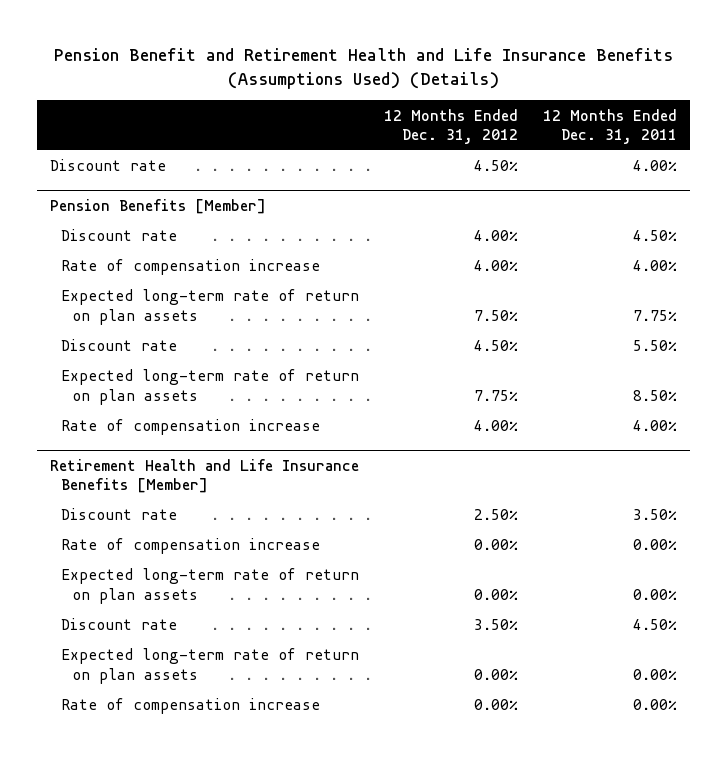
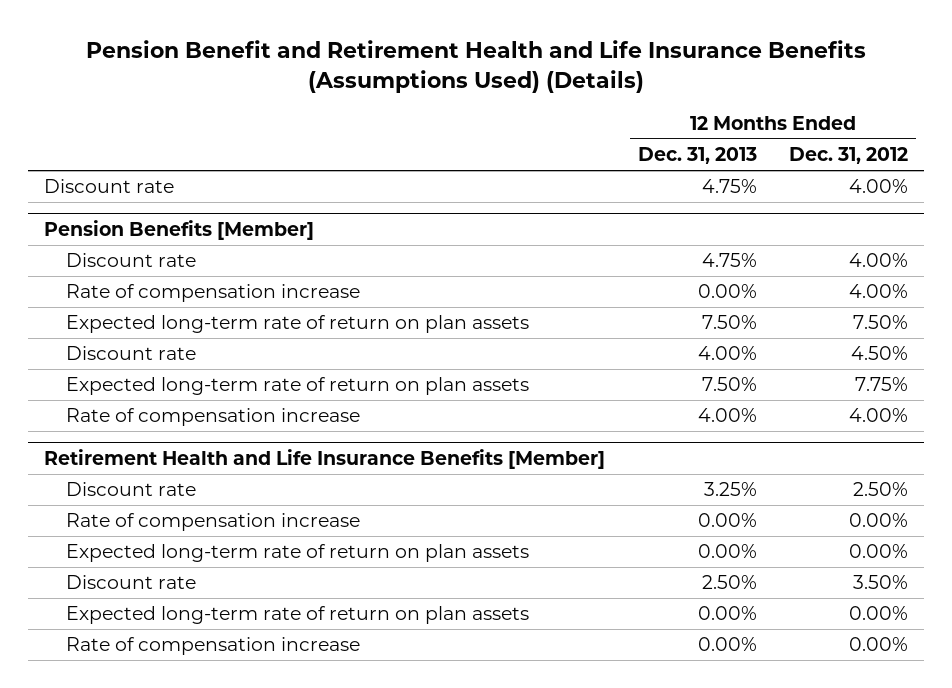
[543,108,678,145] 12 Months Ended Dec. 31, 2011 -> none
none -> [637,147,757,165] Dec. 31, 2013
[474,160,519,172] 4.50% -> [848,179,908,194] 4.00%

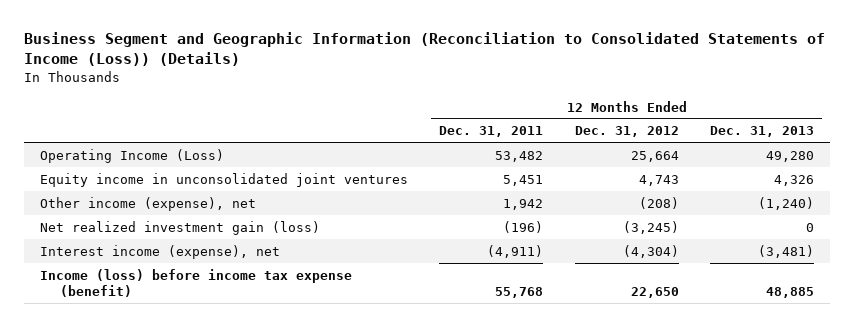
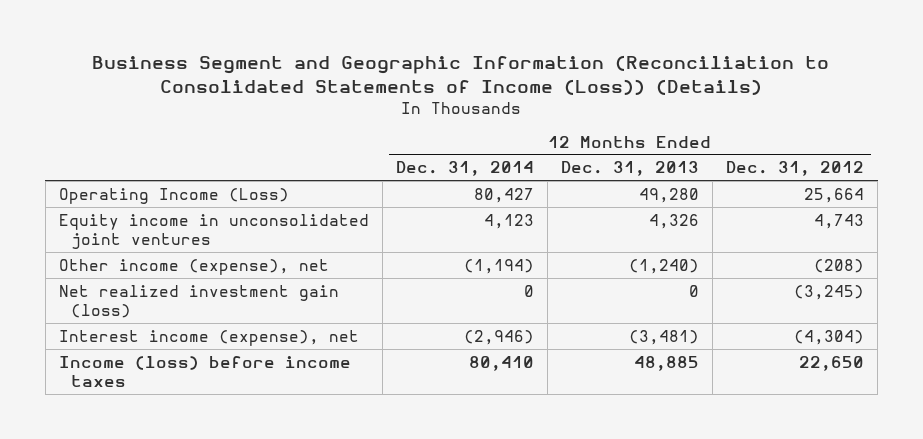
[439,126,544,138] Dec. 31, 2011 -> none
none -> [395,161,534,177] Dec. 31, 2014
[39,268,352,298] Income (loss) before income tax expense (benefit) -> [58,355,351,388] Income (loss) before income taxes

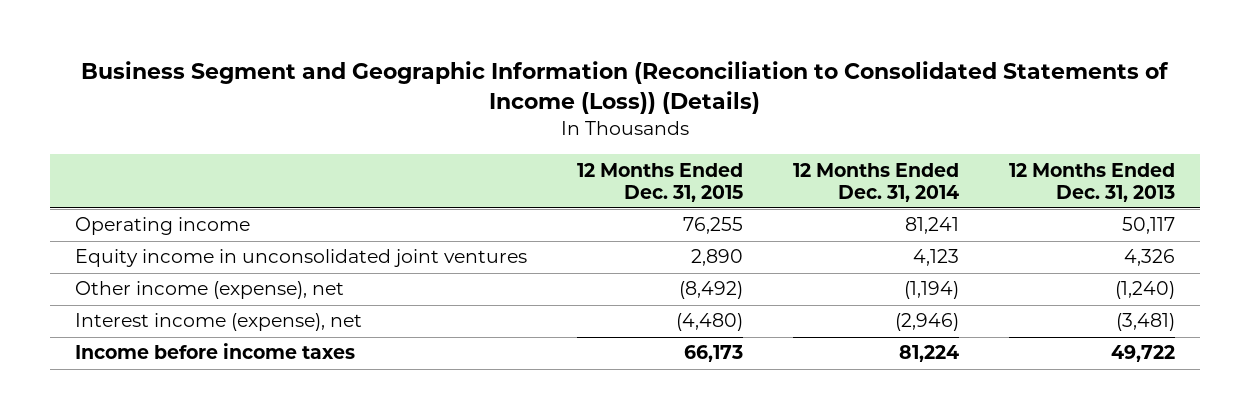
[726,161,865,177] Dec. 31, 2012 -> none
none -> [576,162,743,202] 12 Months Ended Dec. 31, 2015
[58,187,289,204] Operating Income (Loss) -> [74,217,250,236] Operating income
[473,187,534,203] 80,427 -> [904,217,959,235] 81,241
[638,187,699,203] 49,280 -> [1122,217,1176,235] 50,117
[58,284,339,319] Net realized investment gain (loss) -> none
[58,355,351,388] Income (loss) before income taxes -> [74,343,355,360] Income before income taxes
[468,355,534,371] 80,410 -> [898,345,959,363] 81,224
[633,355,699,371] 48,885 -> [1111,345,1176,363] 49,722

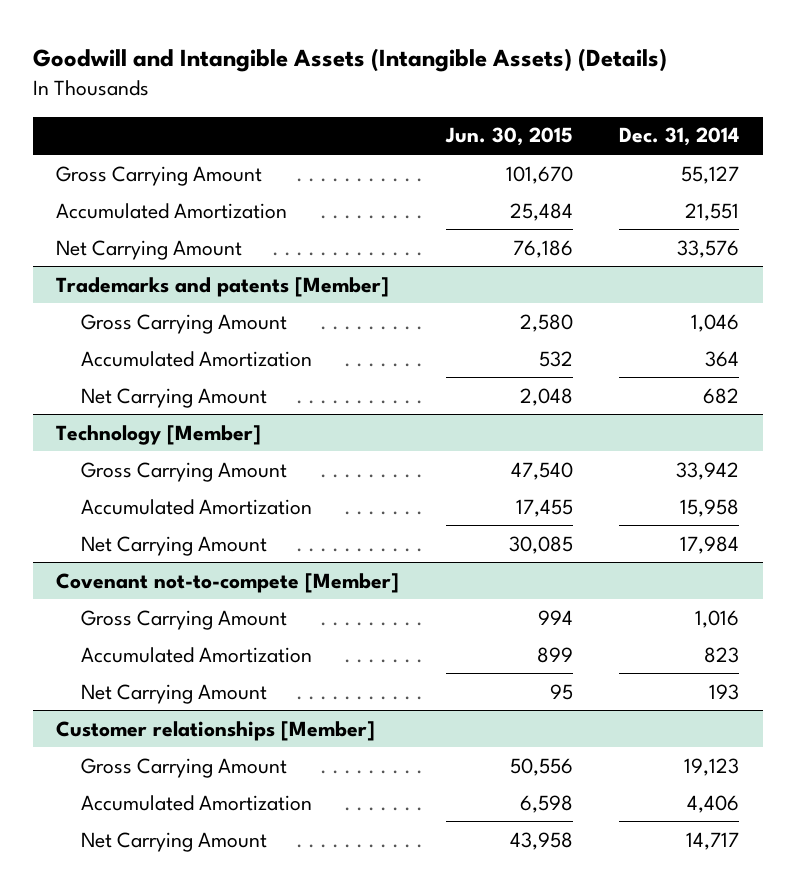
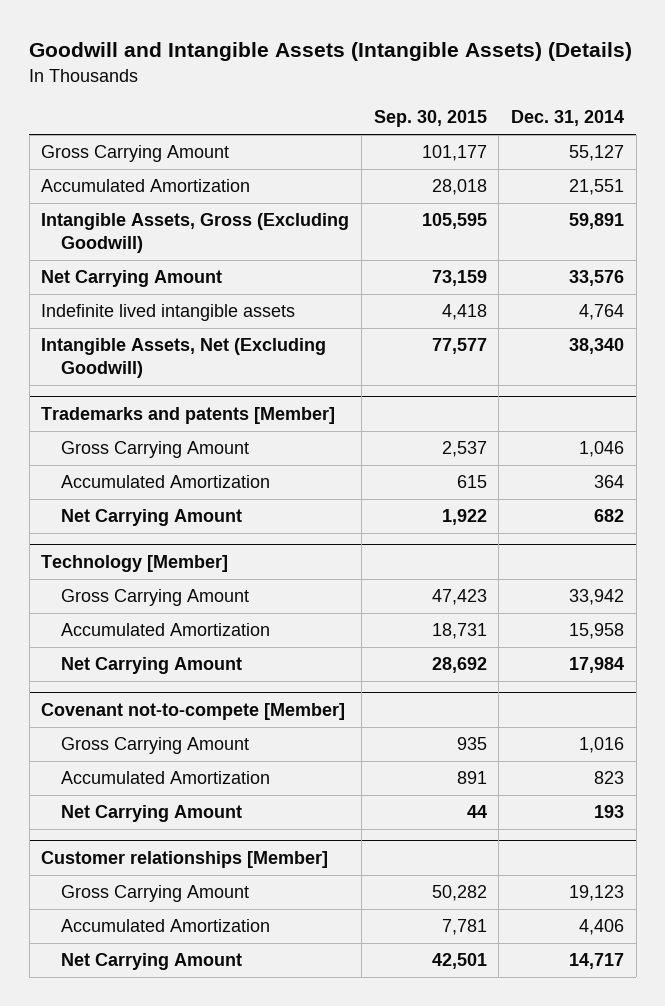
[444,127,573,147] Jun. 30, 2015 -> none
none -> [373,110,487,128] Sep. 30, 2015
none -> [41,213,350,253] Intangible Assets, Gross (Excluding Goodwill)
none -> [41,304,296,322] Indefinite lived intangible assets
none -> [41,338,327,378] Intangible Assets, Net (Excluding Goodwill)

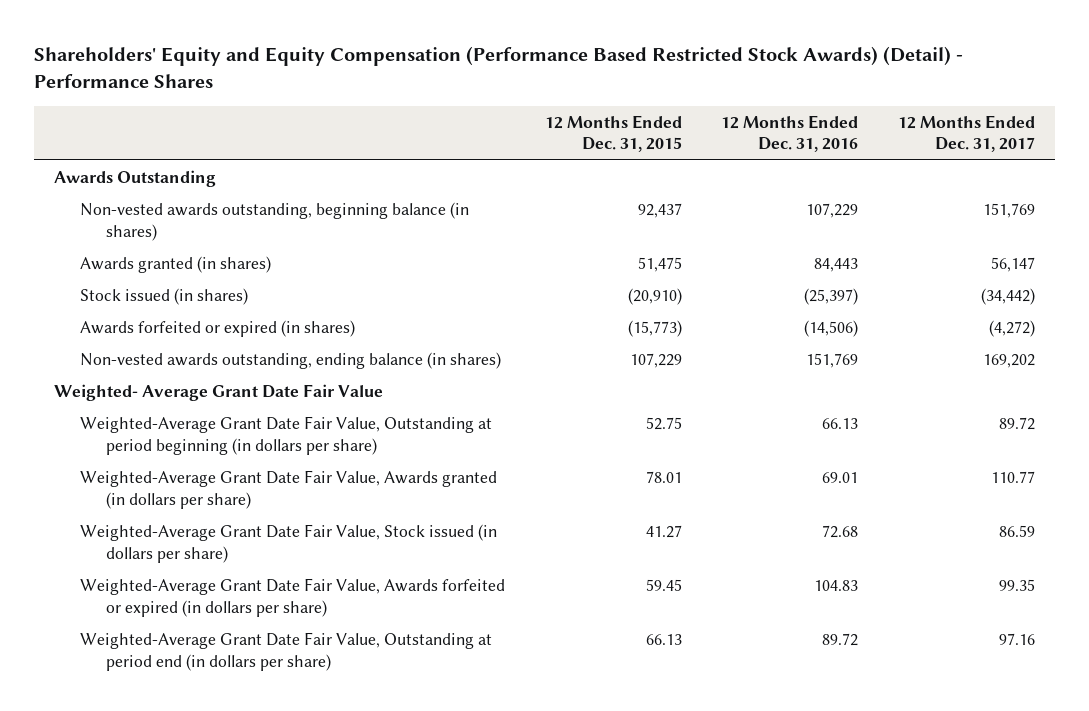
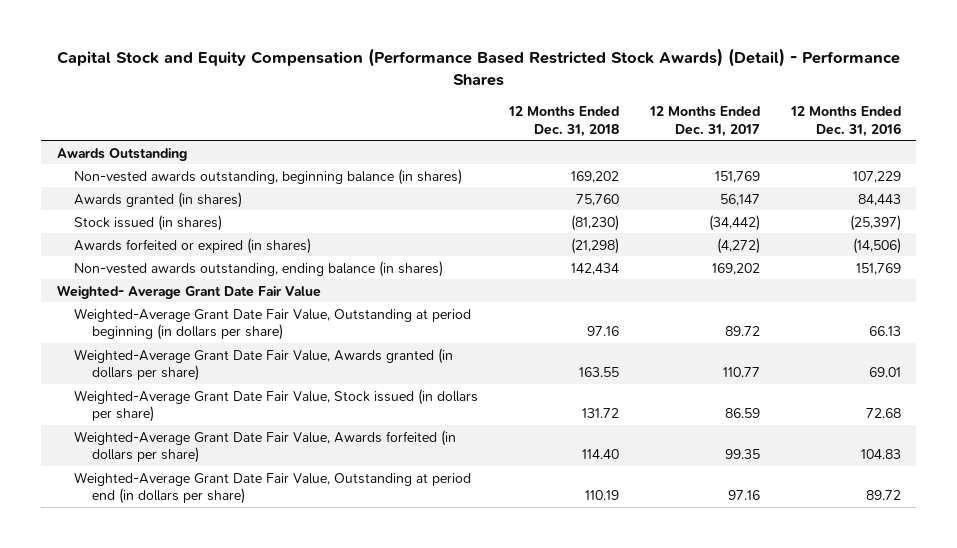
[34,46,964,89] Shareholders' Equity and Equity Compensation (Performance Based Restricted Stock Awards) (Detail) - Performance Shares -> [56,48,900,87] Capital Stock and Equity Compensation (Performance Based Restricted Stock Awards) (Detail) - Performance Shares
[544,114,682,153] 12 Months Ended Dec. 31, 2015 -> none
none -> [508,105,620,137] 12 Months Ended Dec. 31, 2018
[80,577,506,617] Weighted-Average Grant Date Fair Value, Awards forfeited or expired (in dollars per share) -> [74,429,457,464] Weighted-Average Grant Date Fair Value, Awards forfeited (in dollars per share)

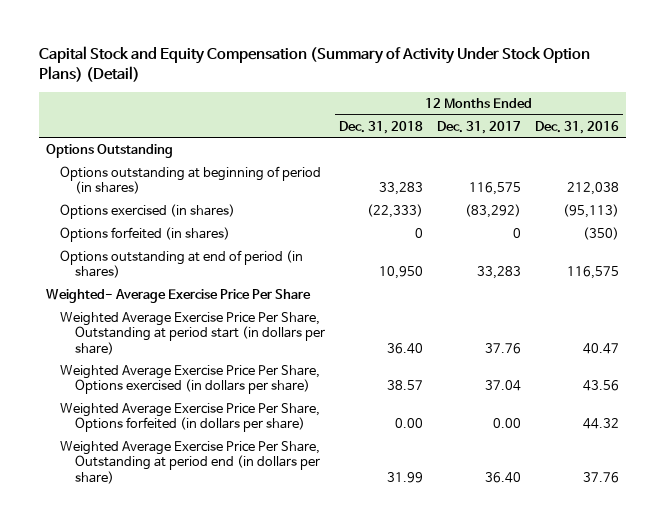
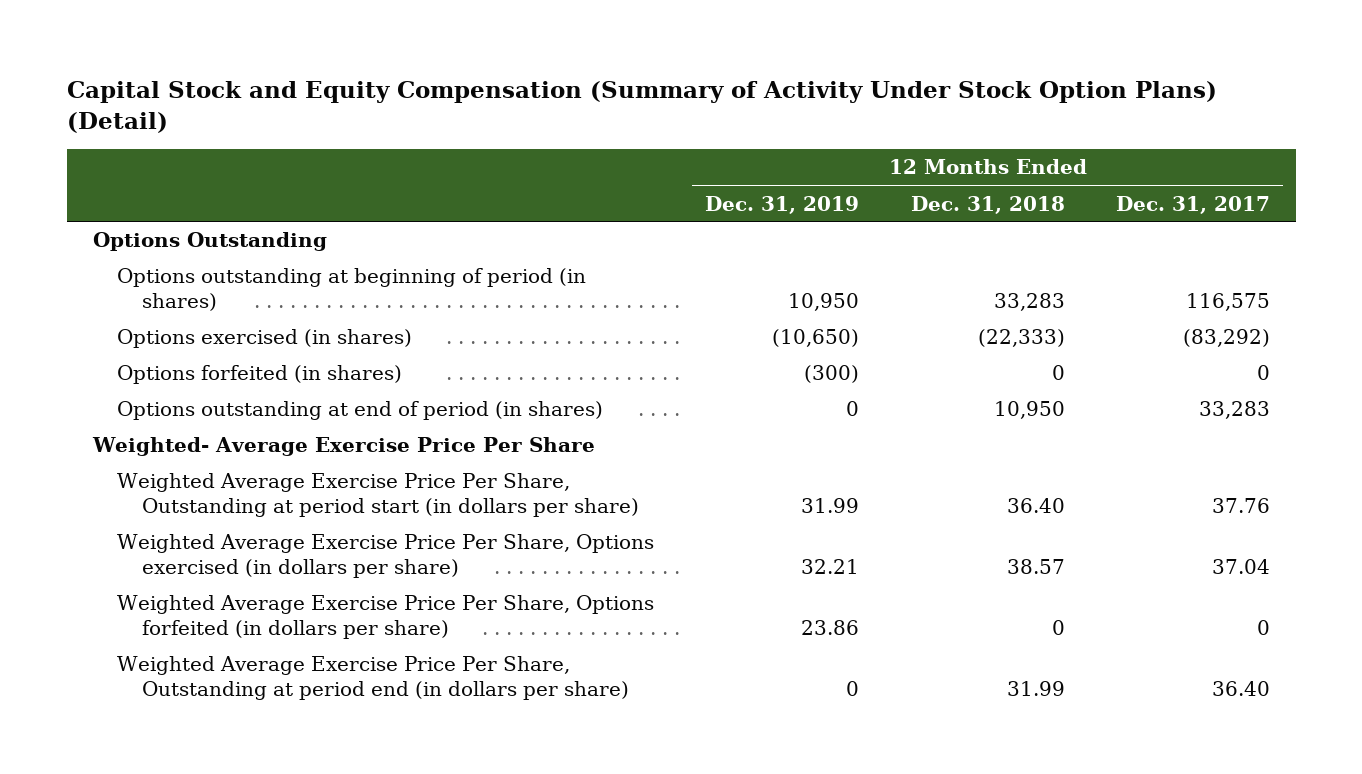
[535,120,620,134] Dec. 31, 2016 -> none
none -> [705,195,860,214] Dec. 31, 2019
[394,418,423,429] 0.00 -> [1051,619,1065,635] 0
[492,418,521,429] 0.00 -> [1256,619,1270,635] 0

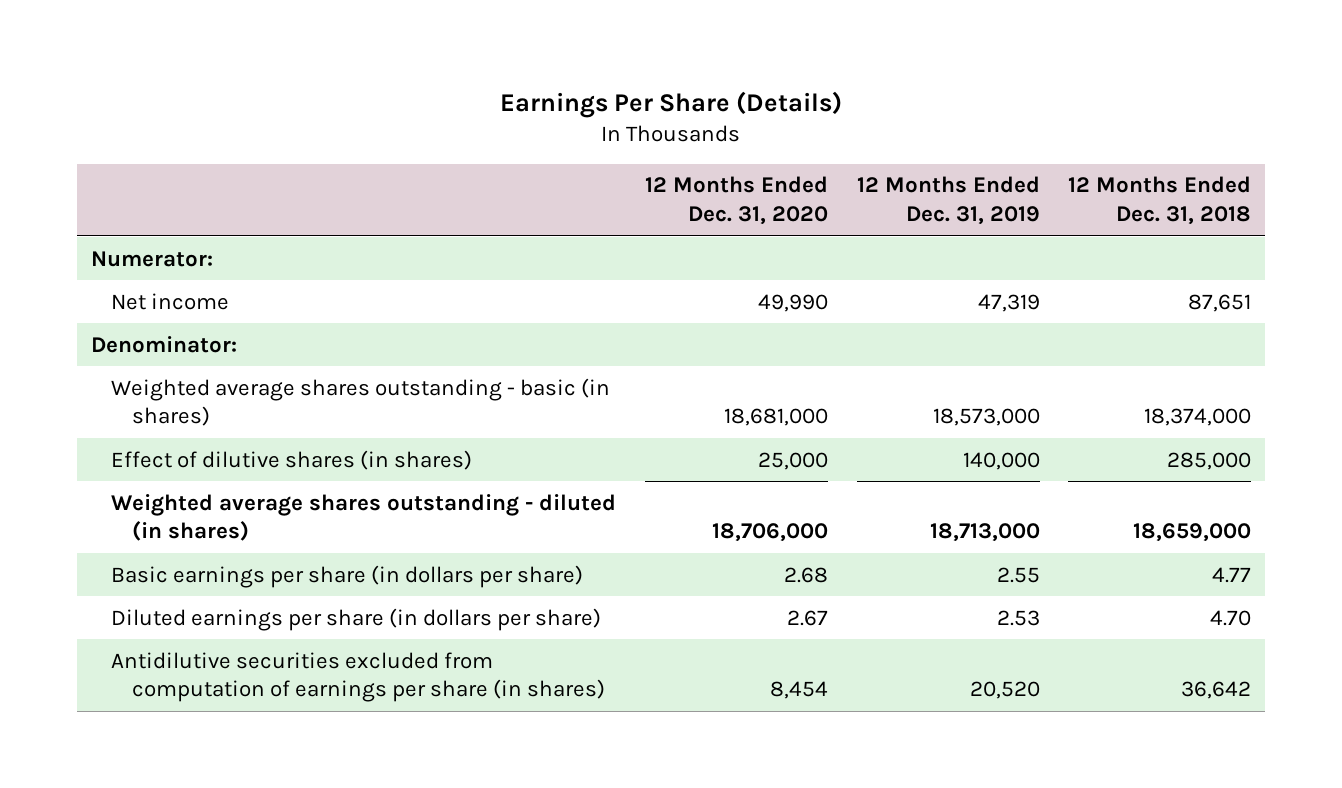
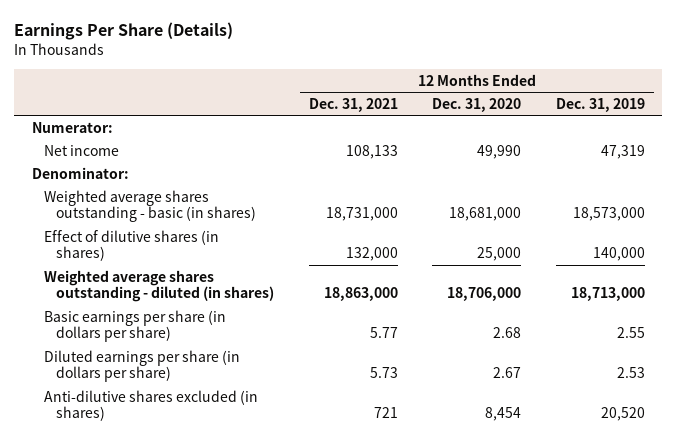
[1068,176,1252,226] 12 Months Ended Dec. 31, 2018 -> none
none -> [308,97,398,112] Dec. 31, 2021
[111,651,605,703] Antidilutive securities excluded from computation of earnings per share (in shares) -> [43,389,258,422] Anti-dilutive shares excluded (in shares)

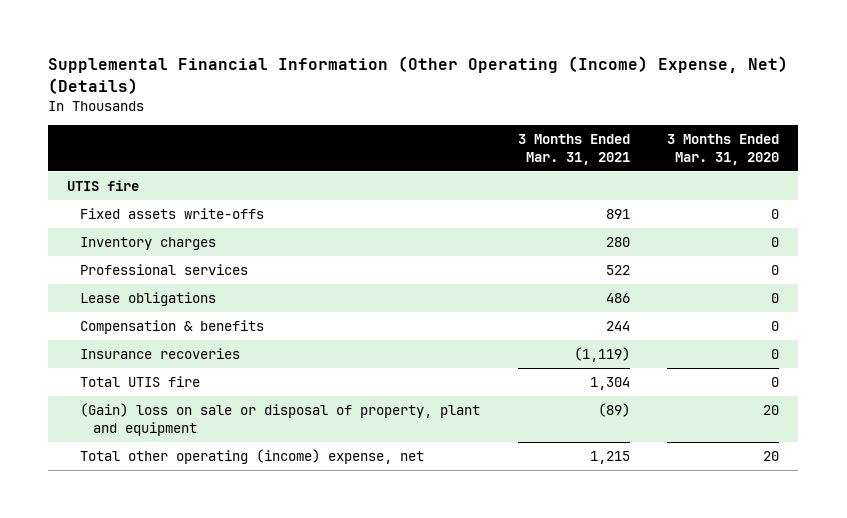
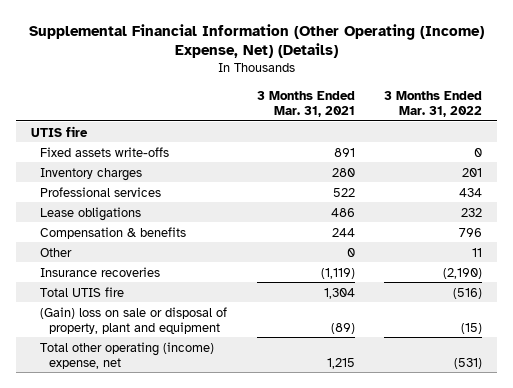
[667,134,780,165] 3 Months Ended Mar. 31, 2020 -> none
none -> [384,90,483,117] 3 Months Ended Mar. 31, 2022
none -> [40,247,73,257] Other

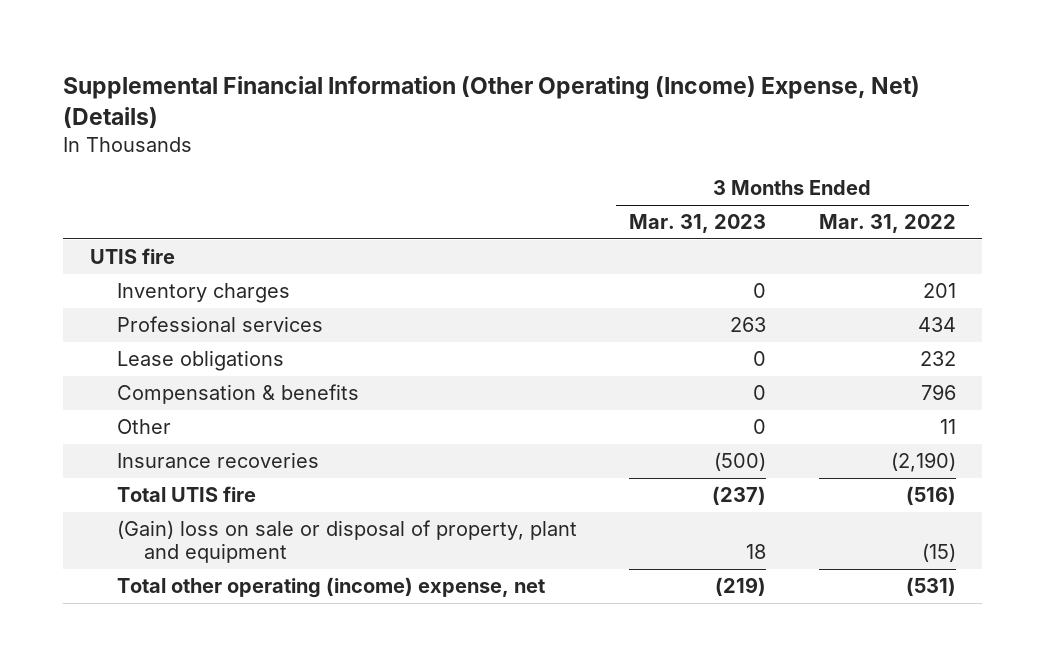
[256,90,355,117] 3 Months Ended Mar. 31, 2021 -> none
none -> [629,214,767,234] Mar. 31, 2023
[40,146,170,157] Fixed assets write-offs -> none

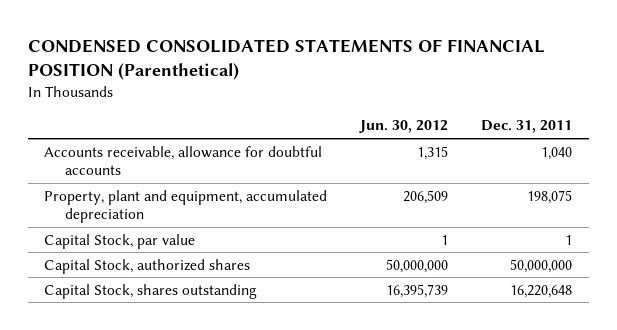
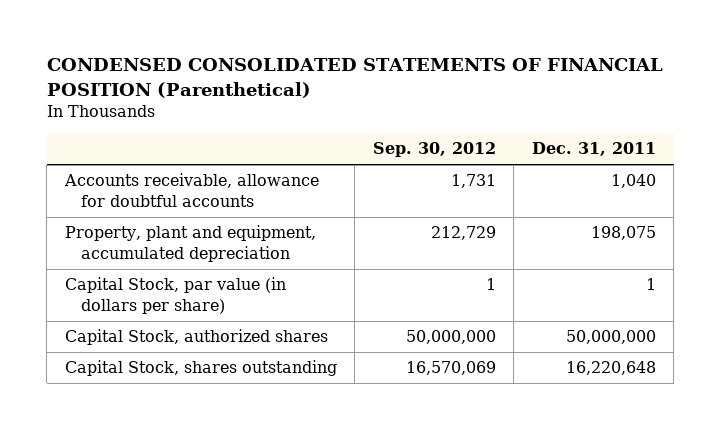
[359,120,449,134] Jun. 30, 2012 -> none
none -> [372,142,496,158] Sep. 30, 2012
[44,233,196,249] Capital Stock, par value -> [64,277,286,314] Capital Stock, par value (in dollars per share)

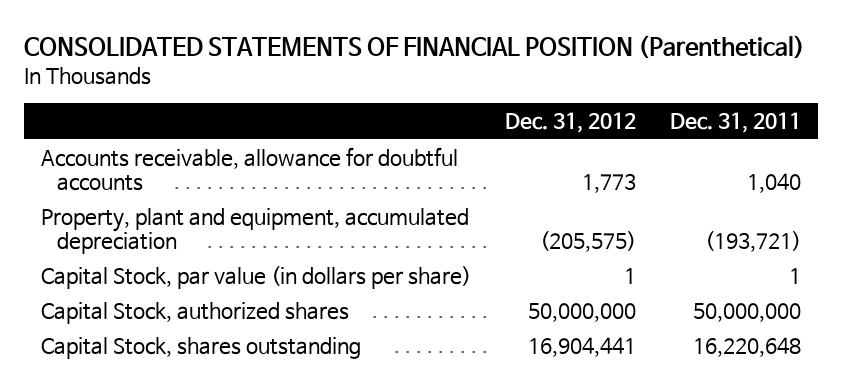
[46,58,663,98] CONDENSED CONSOLIDATED STATEMENTS OF FINANCIAL POSITION (Parenthetical) -> [23,35,805,60] CONSOLIDATED STATEMENTS OF FINANCIAL POSITION (Parenthetical)
[372,142,496,158] Sep. 30, 2012 -> none
none -> [504,112,636,134] Dec. 31, 2012
[590,226,656,241] 198,075 -> [704,230,801,252] (193,721)

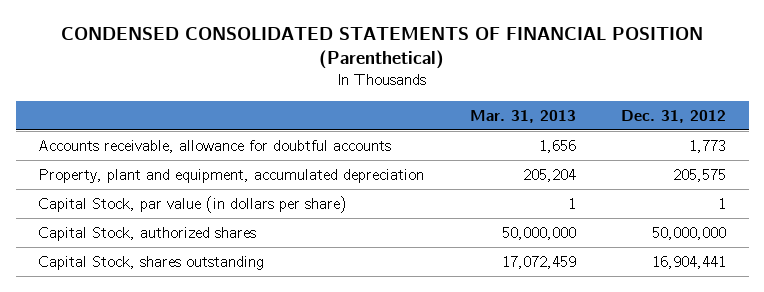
[23,35,805,60] CONSOLIDATED STATEMENTS OF FINANCIAL POSITION (Parenthetical) -> [61,26,704,70] CONDENSED CONSOLIDATED STATEMENTS OF FINANCIAL POSITION (Parenthetical)
[669,112,801,134] Dec. 31, 2011 -> none
none -> [469,109,576,123] Mar. 31, 2013
[539,230,636,252] (205,575) -> [672,169,726,183] 205,575

